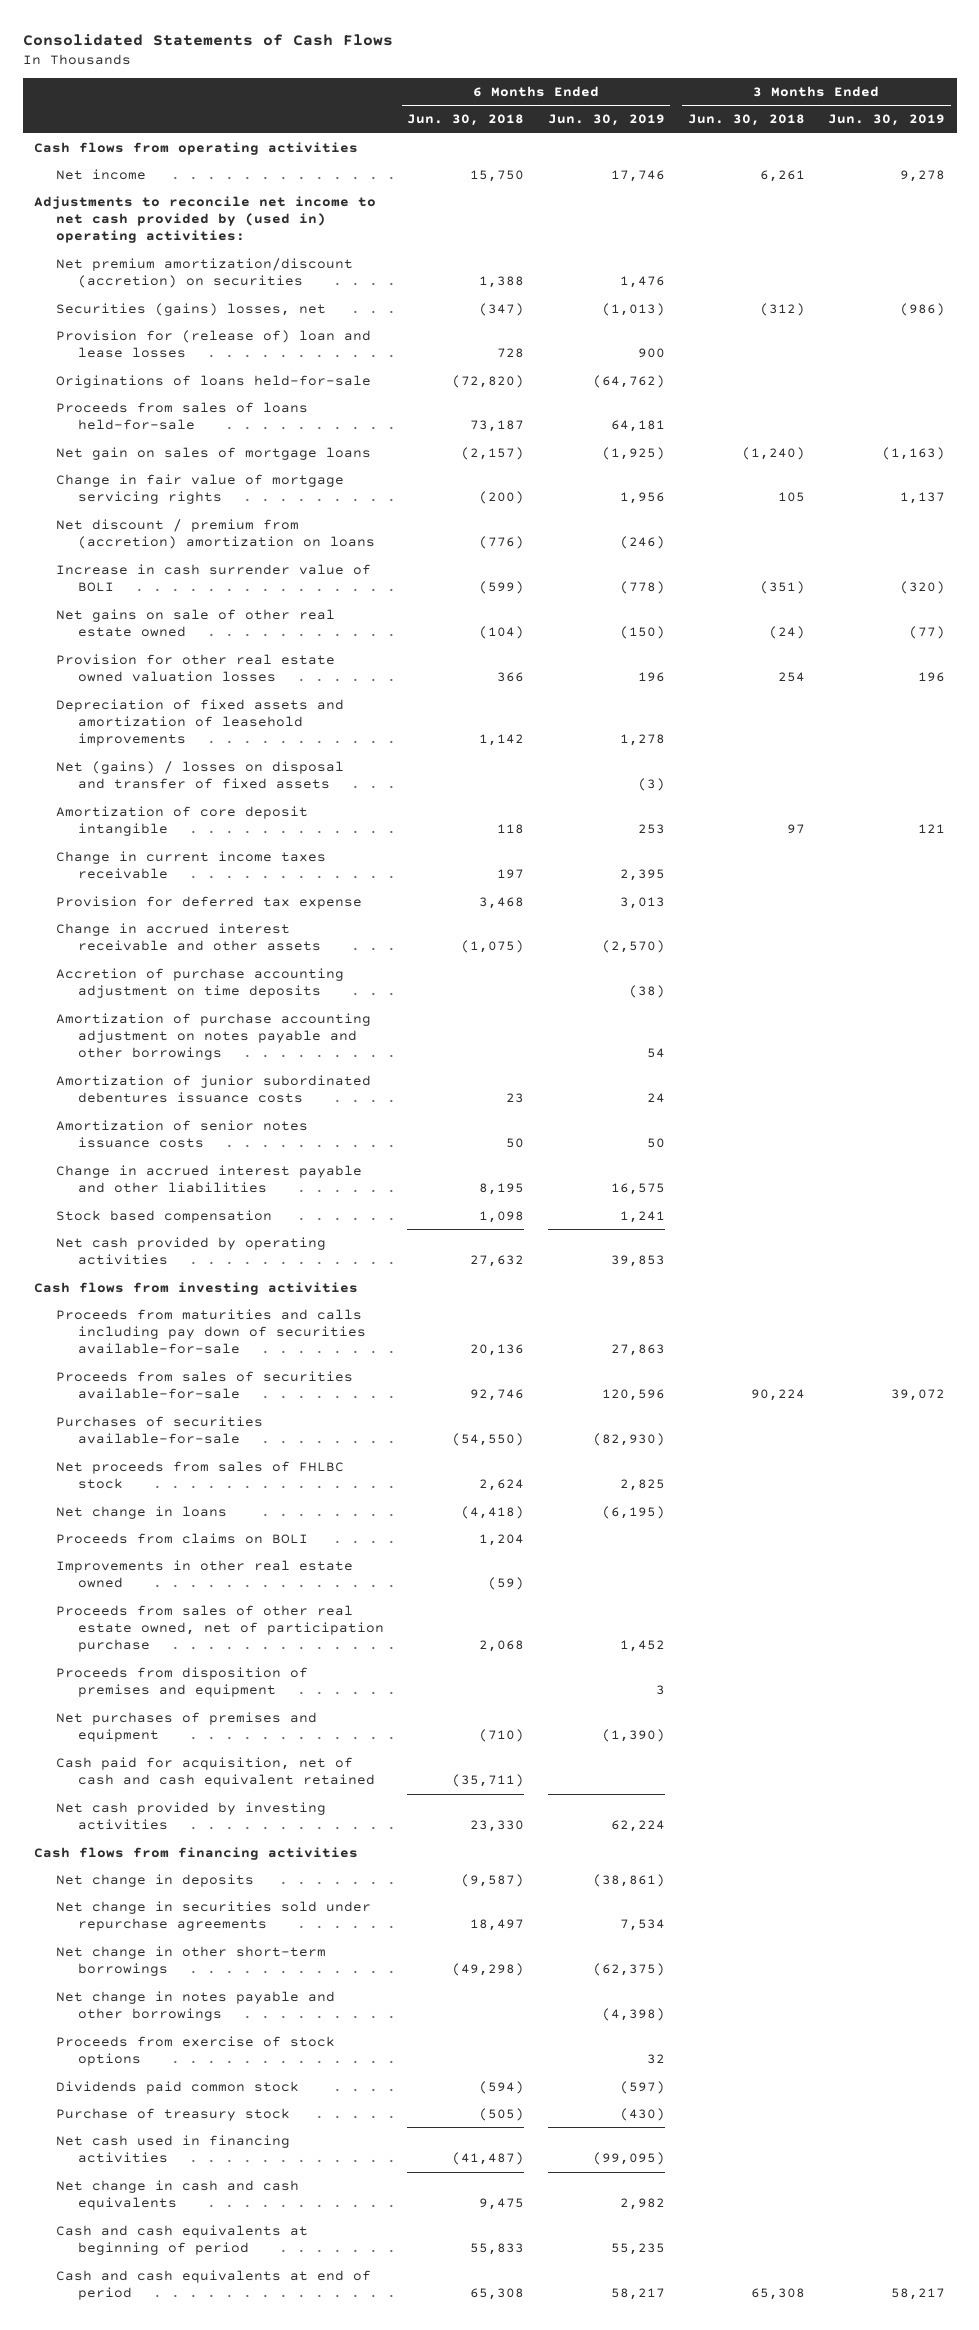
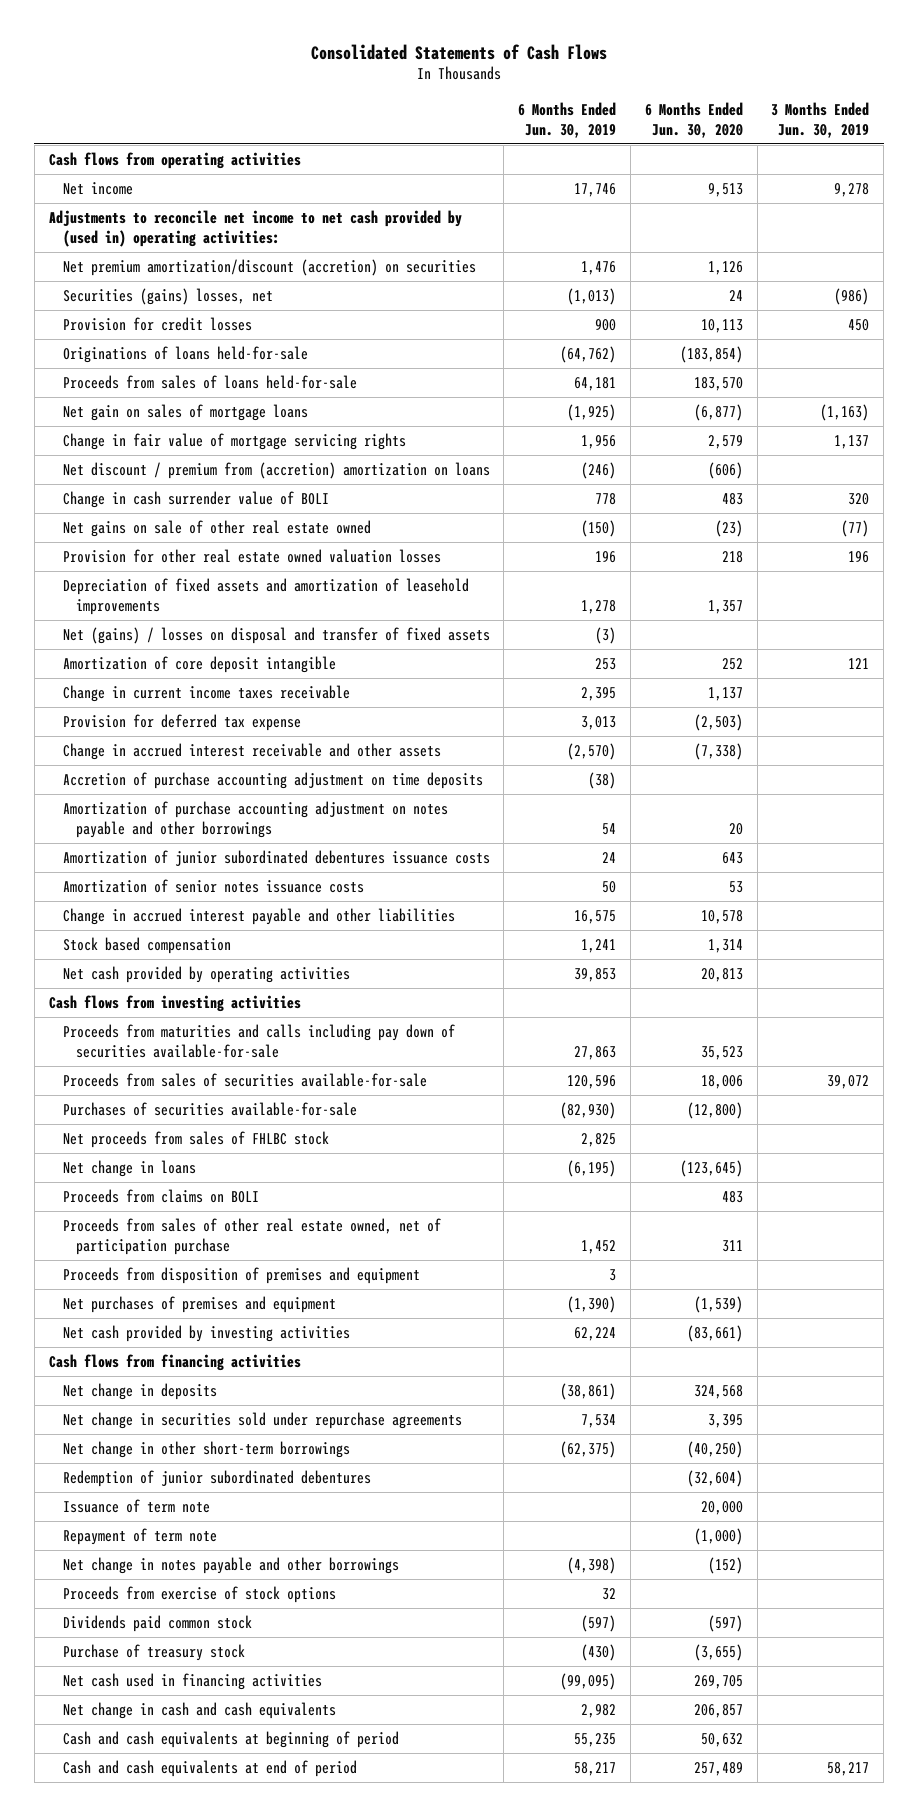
[407,114,525,127] Jun. 30, 2018 -> none
[687,114,805,127] Jun. 30, 2018 -> none
none -> [644,101,743,138] 6 Months Ended Jun. 30, 2020
[56,329,372,359] Provision for (release of) loan and lease losses -> none
none -> [62,316,252,331] Provision for credit losses
[56,563,372,593] Increase in cash surrender value of BOLI -> [62,490,329,508] Change in cash surrender value of BOLI
[619,581,665,595] (778) -> [595,492,617,505] 778
[900,581,946,595] (320) -> [848,492,870,505] 320
[56,1559,354,1589] Improvements in other real estate owned -> none
[56,1756,376,1788] Cash paid for acquisition, net of cash and cash equivalent retained -> none
none -> [62,1469,371,1487] Redemption of junior subordinated debentures
none -> [62,1498,210,1513] Issuance of term note
none -> [62,1527,217,1545] Repayment of term note

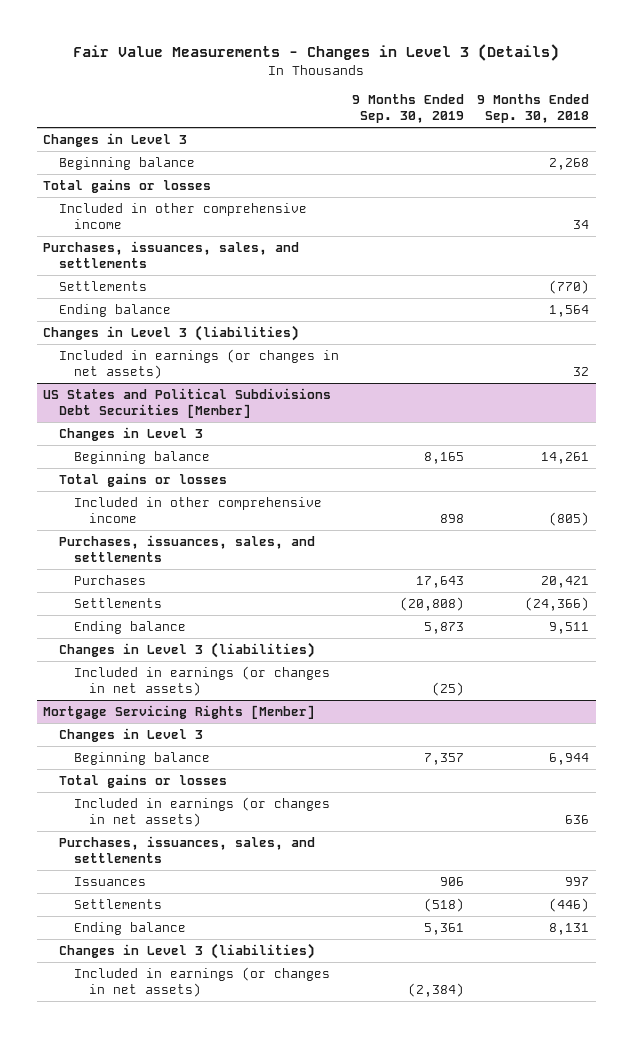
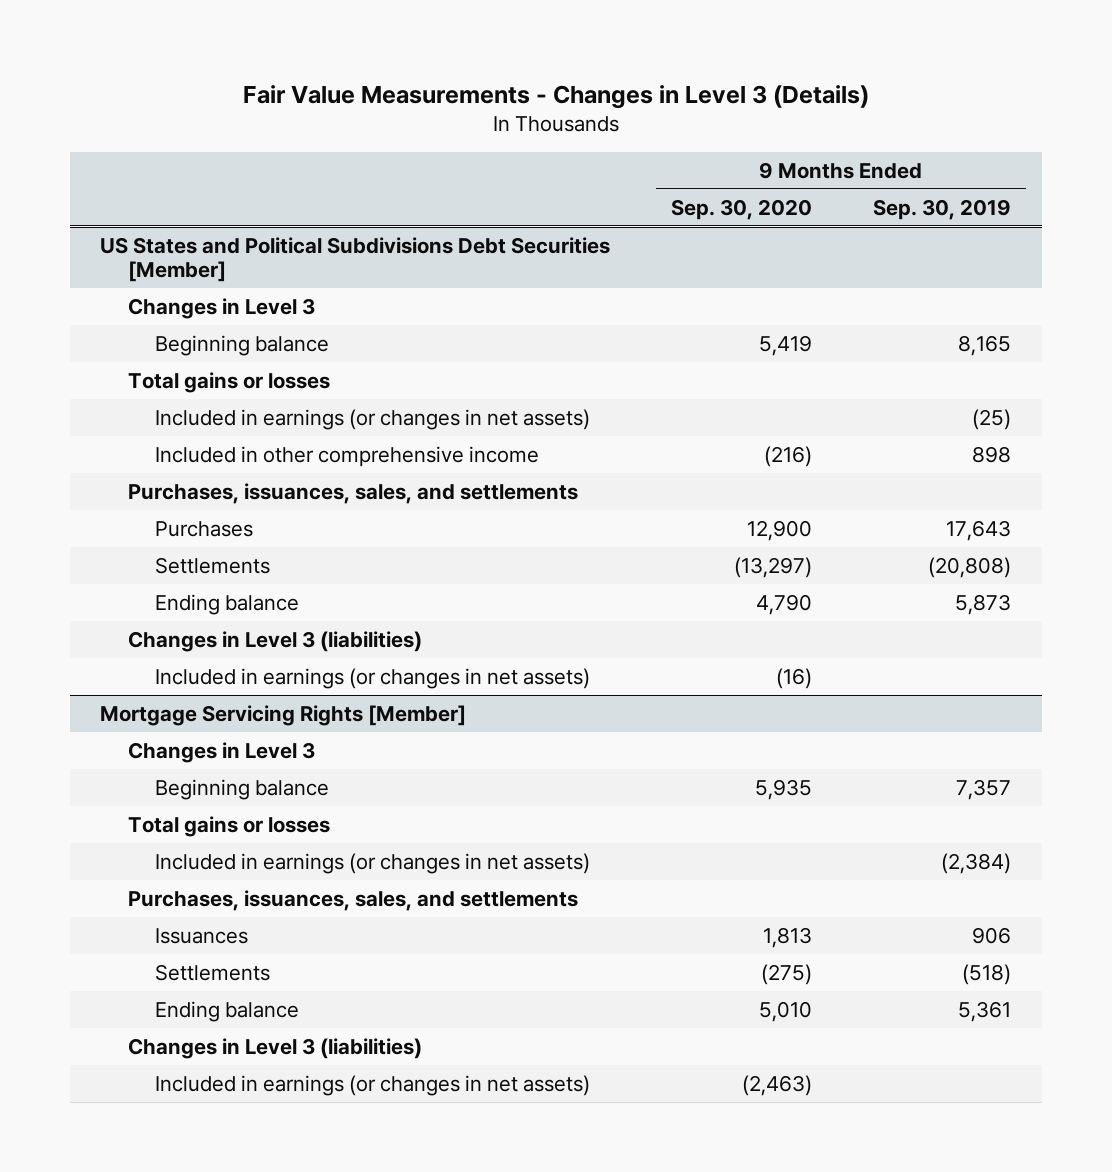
[477,94,590,124] 9 Months Ended Sep. 30, 2018 -> none
none -> [671,198,813,220] Sep. 30, 2020
[43,133,188,148] Changes in Level 3 -> none
[58,157,195,171] Beginning balance -> none
[43,179,212,194] Total gains or losses -> none
[58,203,307,230] Included in other comprehensive income -> none
[43,241,300,269] Purchases, issuances, sales, and settlements -> none
[58,281,147,292] Settlements -> none
[58,304,171,318] Ending balance -> none
[43,325,300,342] Changes in Level 3 (liabilities) -> none
[58,349,339,380] Included in earnings (or changes in net assets) -> none
[74,666,331,697] Included in earnings (or changes in net assets) -> [154,408,590,430] Included in earnings (or changes in net assets)
none -> [154,667,590,689] Included in earnings (or changes in net assets)
[74,967,331,998] Included in earnings (or changes in net assets) -> [154,852,590,874] Included in earnings (or changes in net assets)
[74,797,331,828] Included in earnings (or changes in net assets) -> [154,1074,590,1096] Included in earnings (or changes in net assets)

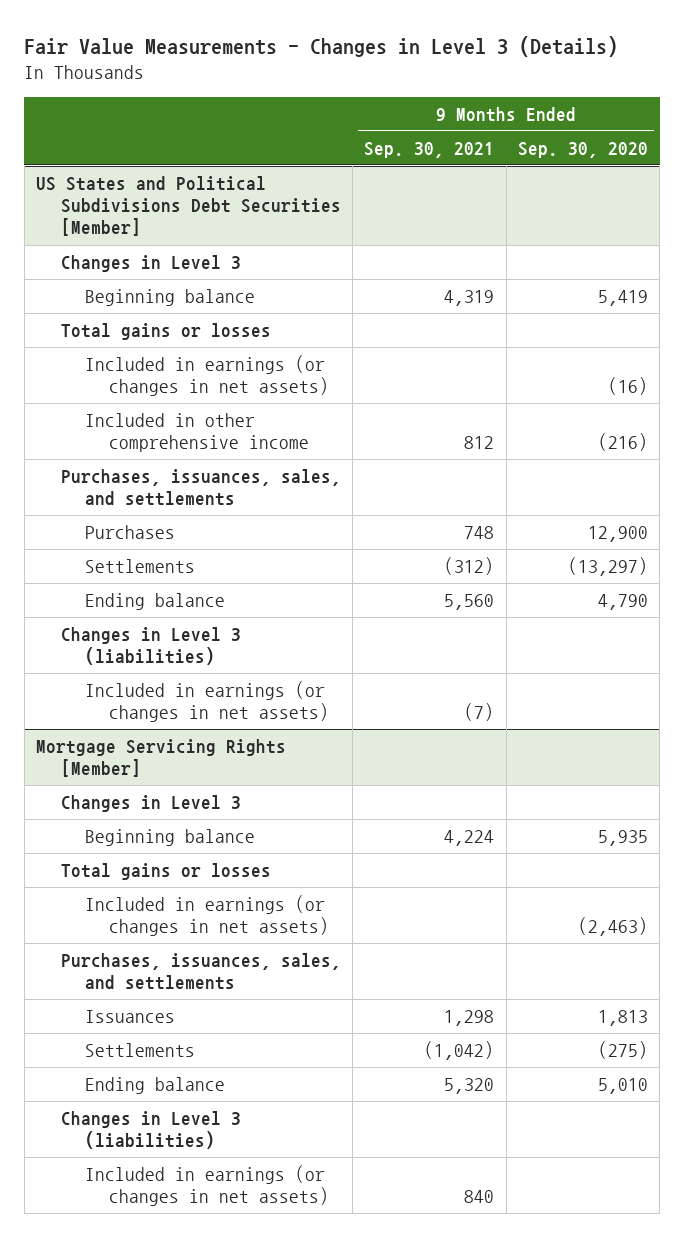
[873,198,1012,220] Sep. 30, 2019 -> none
none -> [364,141,495,158] Sep. 30, 2021
[154,667,590,689] Included in earnings (or changes in net assets) -> [84,354,330,397] Included in earnings (or changes in net assets)
[154,408,590,430] Included in earnings (or changes in net assets) -> [84,680,330,723] Included in earnings (or changes in net assets)
[154,1074,590,1096] Included in earnings (or changes in net assets) -> [84,894,330,937] Included in earnings (or changes in net assets)
[154,852,590,874] Included in earnings (or changes in net assets) -> [84,1164,330,1207] Included in earnings (or changes in net assets)

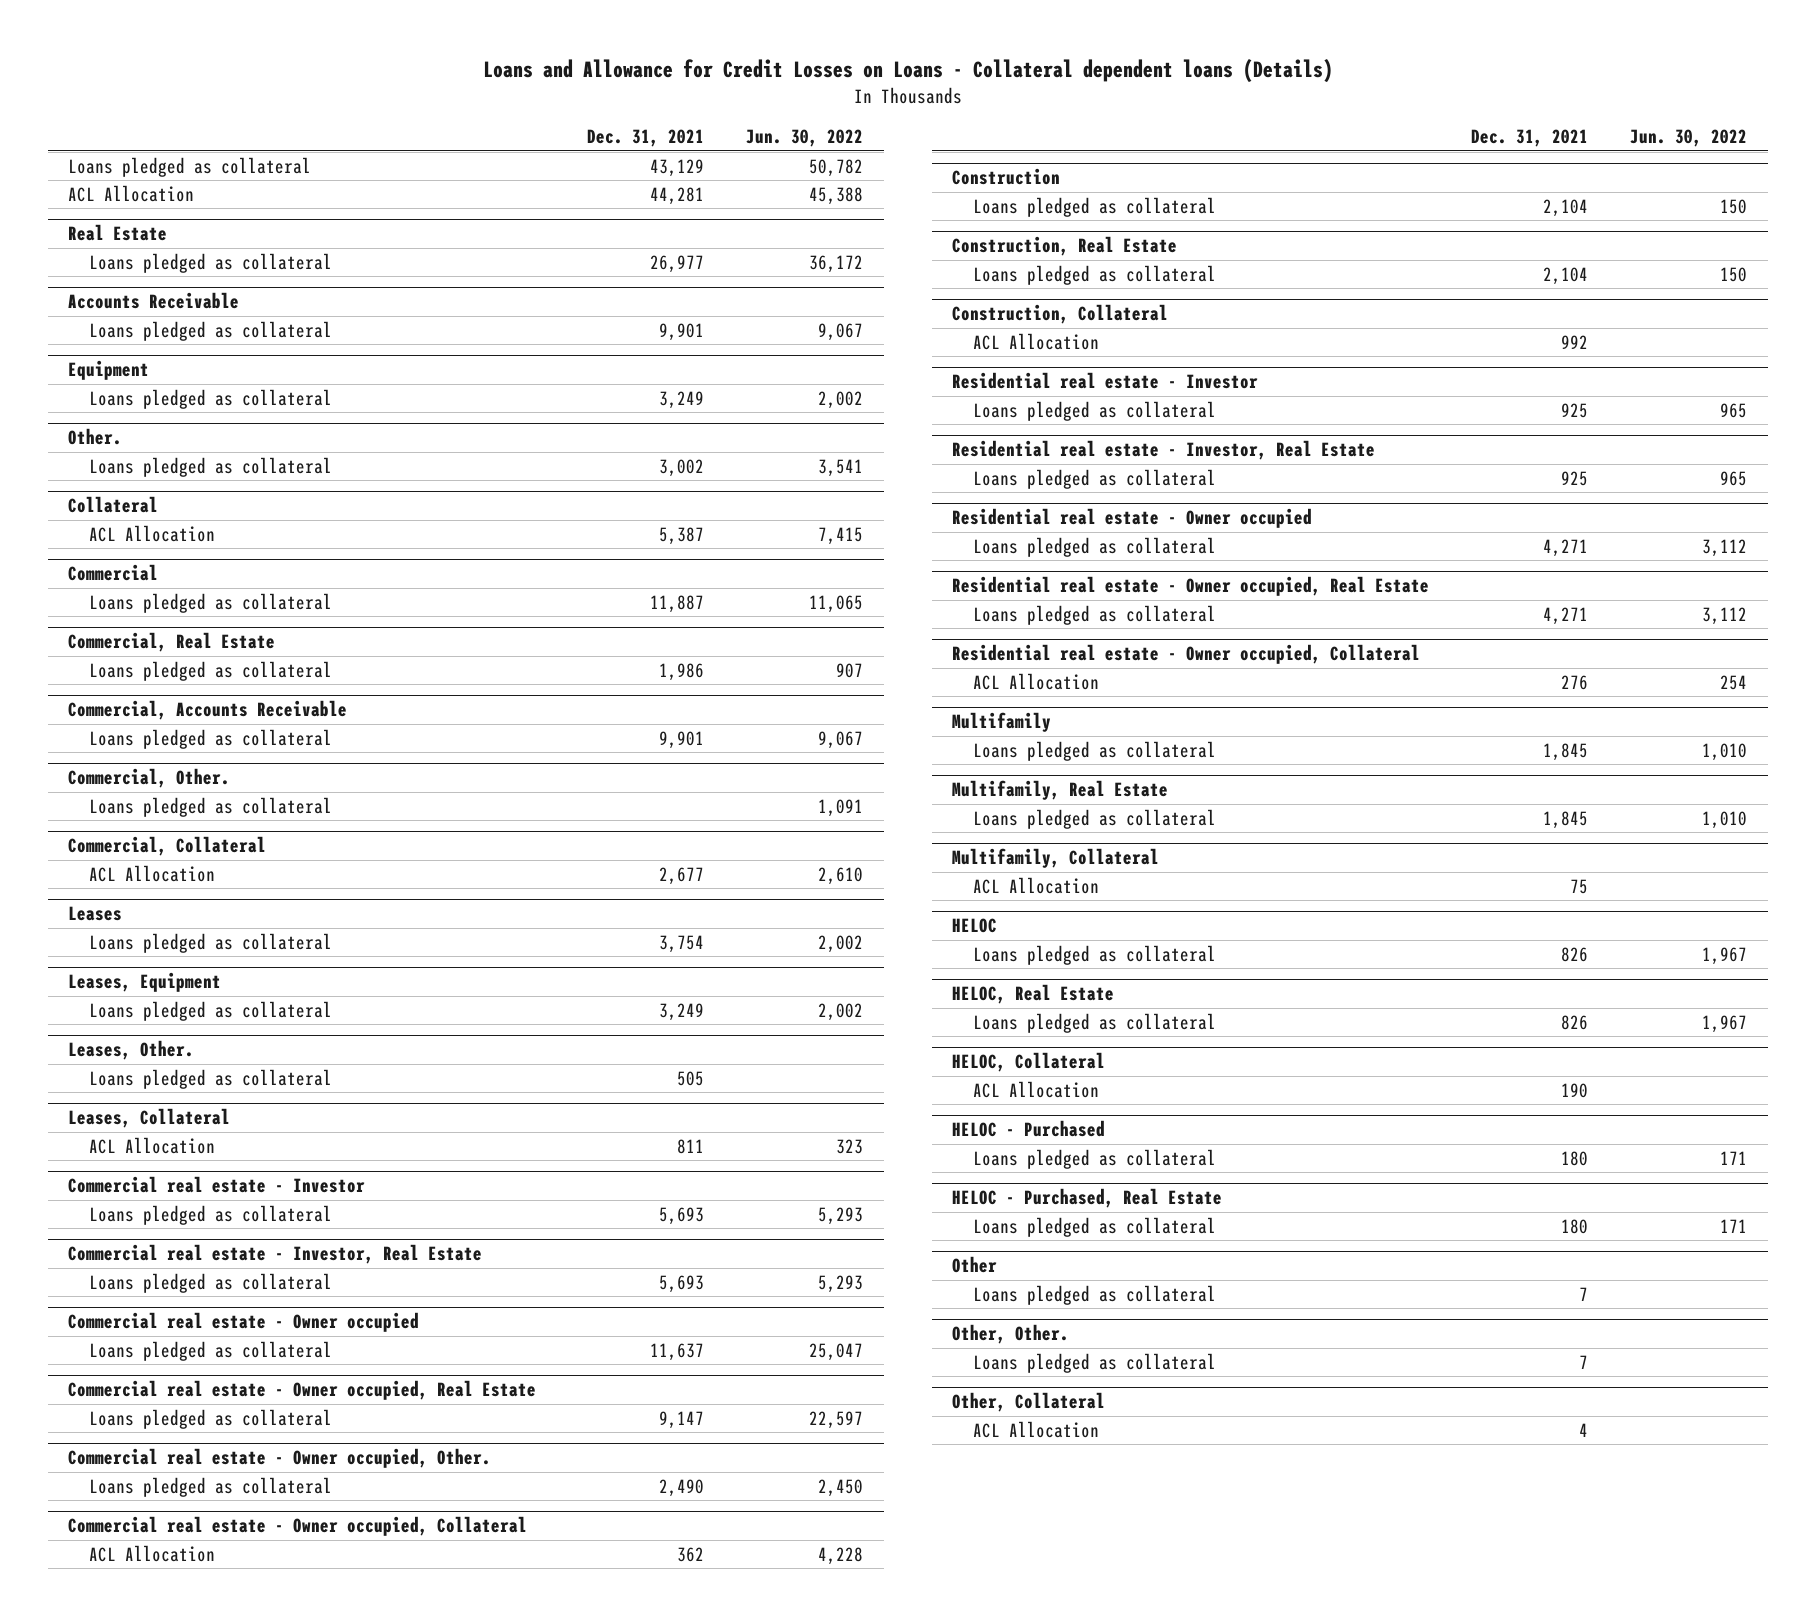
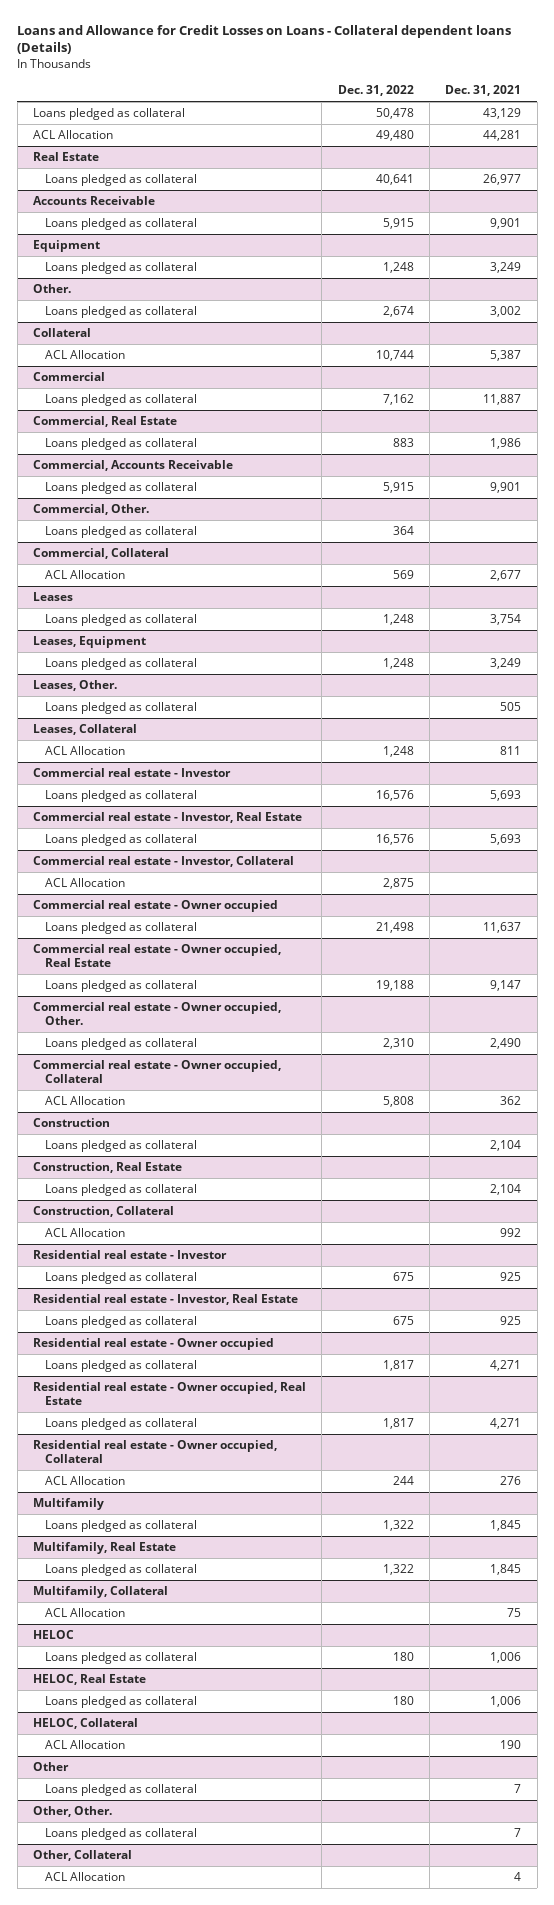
[745,129,863,148] Jun. 30, 2022 -> none
none -> [337,85,414,97] Dec. 31, 2022
none -> [32,856,294,868] Commercial real estate - Investor, Collateral
none -> [45,878,126,888] ACL Allocation
[1561,946,1589,962] 826 -> [490,1652,522,1664] 1,006
[1561,1014,1589,1030] 826 -> [490,1696,522,1708] 1,006
[952,1120,1106,1138] HELOC - Purchased -> none
[973,1148,1217,1169] Loans pledged as collateral -> none
[952,1188,1223,1209] HELOC - Purchased, Real Estate -> none
[973,1216,1217,1237] Loans pledged as collateral -> none

